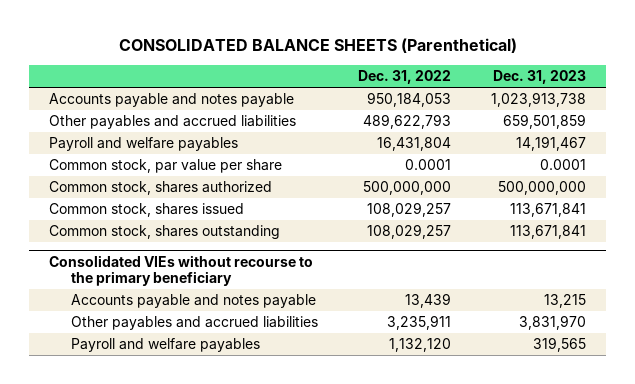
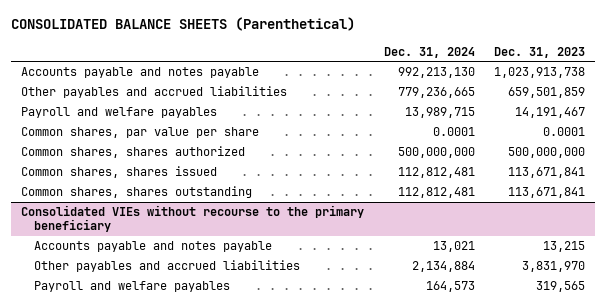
[357,70,451,85] Dec. 31, 2022 -> none
none -> [383,46,475,58] Dec. 31, 2024
[49,159,283,174] Common stock, par value per share -> [20,127,259,139] Common shares, par value per share
[49,181,273,196] Common stock, shares authorized -> [20,146,245,159] Common shares, shares authorized
[49,203,245,218] Common stock, shares issued -> [20,166,217,179] Common shares, shares issued
[49,225,281,240] Common stock, shares outstanding -> [20,186,252,199] Common shares, shares outstanding

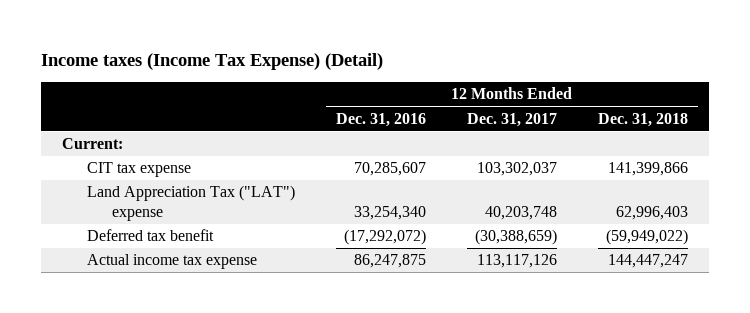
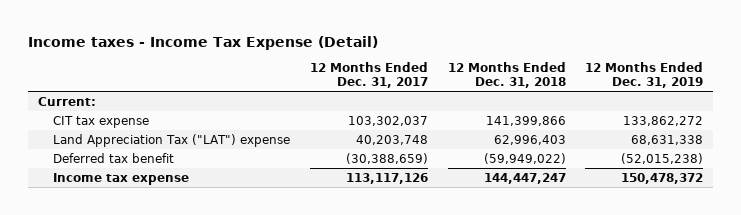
[41,52,384,70] Income taxes (Income Tax Expense) (Detail) -> [28,35,379,50] Income taxes - Income Tax Expense (Detail)
[335,112,426,127] Dec. 31, 2016 -> none
none -> [585,62,704,89] 12 Months Ended Dec. 31, 2019
[86,254,257,270] Actual income tax expense -> [53,172,190,185] Income tax expense

